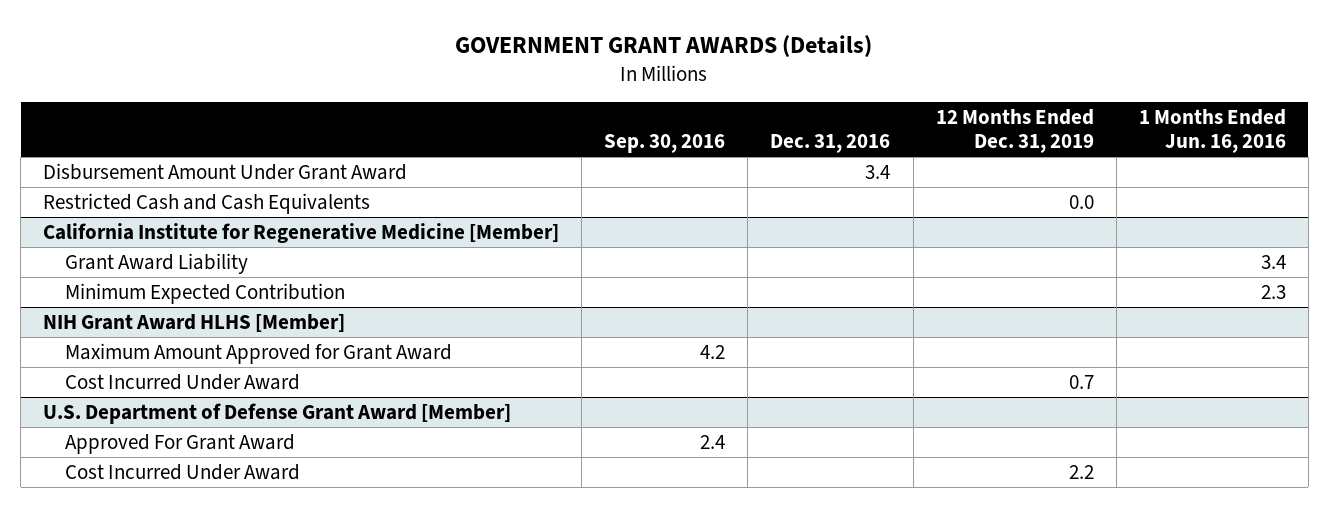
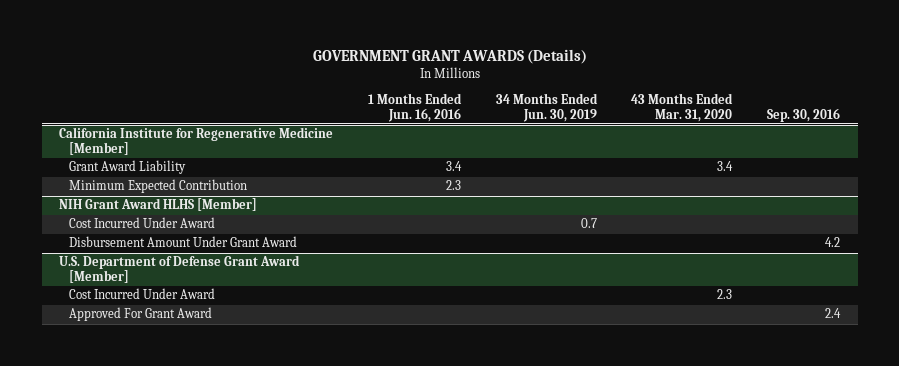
[770,134,891,154] Dec. 31, 2016 -> none
[935,109,1094,154] 12 Months Ended Dec. 31, 2019 -> none
none -> [495,92,598,122] 34 Months Ended Jun. 30, 2019
none -> [631,92,734,122] 43 Months Ended Mar. 31, 2020
[43,163,408,181] Disbursement Amount Under Grant Award -> none
[43,193,371,215] Restricted Cash and Cash Equivalents -> none
[64,343,452,365] Maximum Amount Approved for Grant Award -> none
none -> [68,236,297,248] Disbursement Amount Under Grant Award
[64,434,295,455] Approved For Grant Award -> [68,307,212,322] Approved For Grant Award

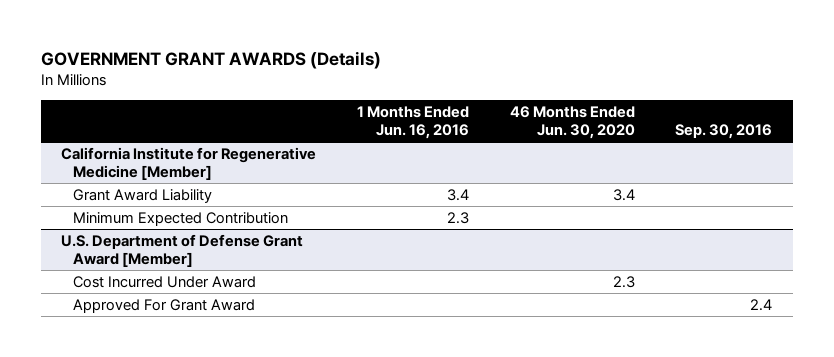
[495,92,598,122] 34 Months Ended Jun. 30, 2019 -> none
[631,92,734,122] 43 Months Ended Mar. 31, 2020 -> none
none -> [509,106,635,140] 46 Months Ended Jun. 30, 2020
[59,198,258,212] NIH Grant Award HLHS [Member] -> none
[68,217,215,229] Cost Incurred Under Award -> none
[68,236,297,248] Disbursement Amount Under Grant Award -> none

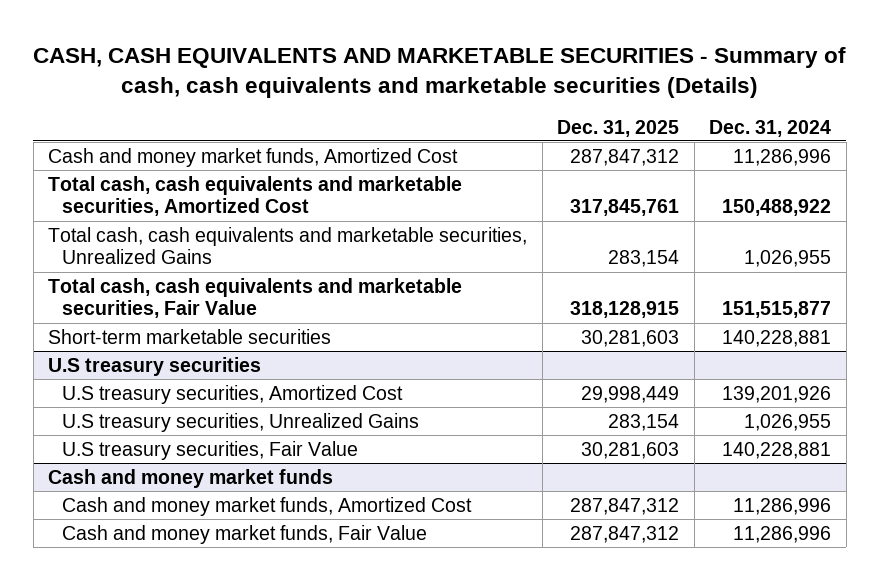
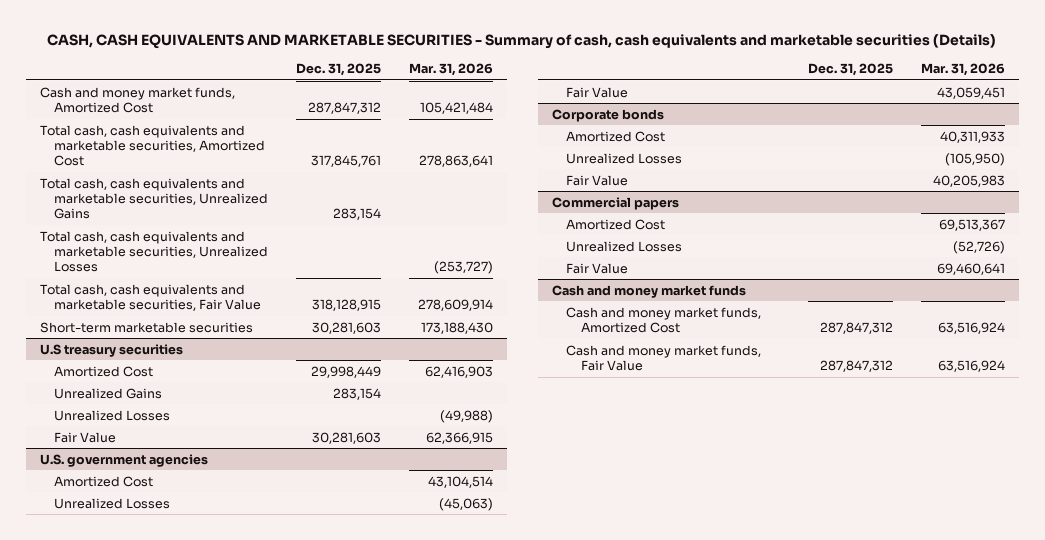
[709,119,832,137] Dec. 31, 2024 -> none
none -> [408,63,493,77] Mar. 31, 2026
none -> [39,230,269,273] Total cash, cash equivalents and marketable securities, Unrealized Losses
[62,384,404,404] U.S treasury securities, Amortized Cost -> [54,365,154,377] Amortized Cost
[62,412,420,432] U.S treasury securities, Unrealized Gains -> [54,387,163,399] Unrealized Gains
none -> [54,409,171,421] Unrealized Losses
[62,440,359,460] U.S treasury securities, Fair Value -> [54,431,117,443] Fair Value
none -> [39,453,208,467] U.S. government agencies
none -> [54,475,154,487] Amortized Cost
none -> [54,497,171,509] Unrealized Losses
none -> [566,86,629,98] Fair Value
none -> [551,108,664,122] Corporate bonds
none -> [566,130,666,142] Amortized Cost
none -> [566,152,683,164] Unrealized Losses
none -> [566,174,629,186] Fair Value
none -> [551,196,679,210] Commercial papers
none -> [566,218,666,230] Amortized Cost
none -> [566,240,683,252] Unrealized Losses
none -> [566,262,629,274] Fair Value

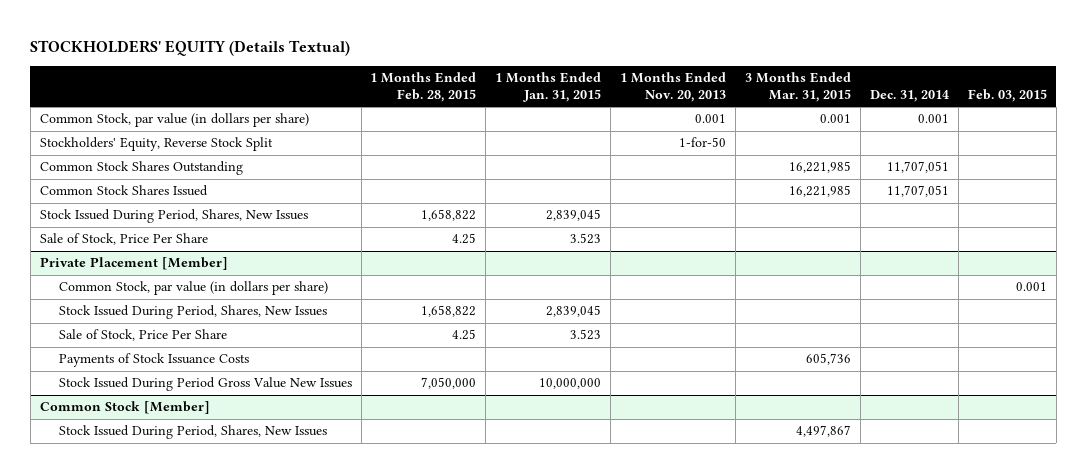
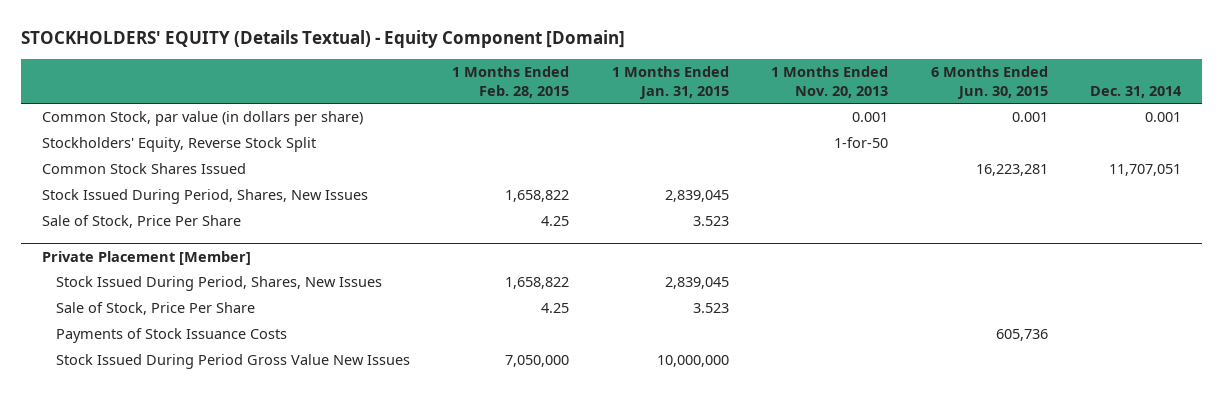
[30,39,351,56] STOCKHOLDERS' EQUITY (Details Textual) -> [21,30,626,49] STOCKHOLDERS' EQUITY (Details Textual) - Equity Component [Domain]
[745,71,852,102] 3 Months Ended Mar. 31, 2015 -> none
[967,88,1047,102] Feb. 03, 2015 -> none
none -> [930,66,1048,99] 6 Months Ended Jun. 30, 2015
[39,161,243,176] Common Stock Shares Outstanding -> none
[58,281,328,296] Common Stock, par value (in dollars per share) -> none
[39,401,210,415] Common Stock [Member] -> none
[58,425,327,440] Stock Issued During Period, Shares, New Issues -> none

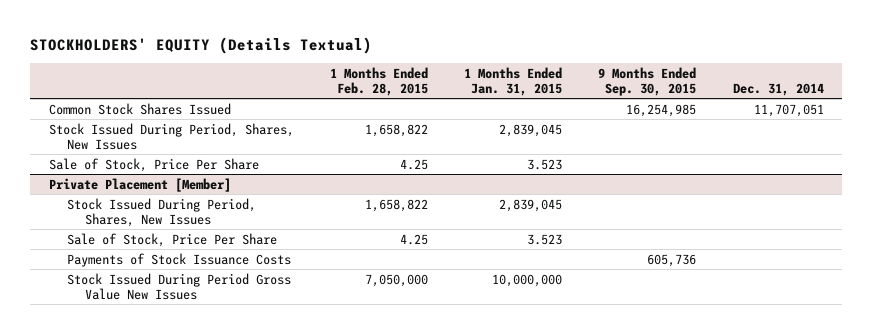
[21,30,626,49] STOCKHOLDERS' EQUITY (Details Textual) - Equity Component [Domain] -> [30,37,373,55] STOCKHOLDERS' EQUITY (Details Textual)
[771,66,889,98] 1 Months Ended Nov. 20, 2013 -> none
[930,66,1048,99] 6 Months Ended Jun. 30, 2015 -> none
none -> [598,66,697,96] 9 Months Ended Sep. 30, 2015
[42,111,364,127] Common Stock, par value (in dollars per share) -> none
[42,137,317,153] Stockholders' Equity, Reverse Stock Split -> none

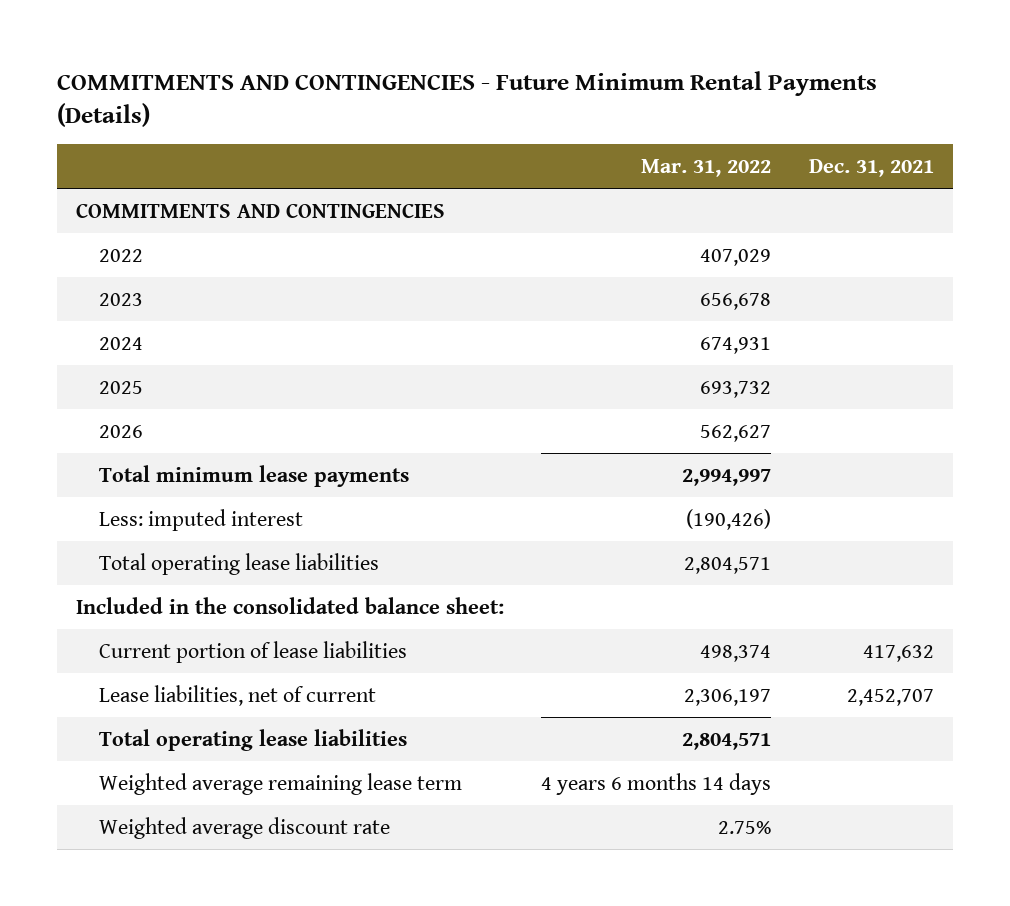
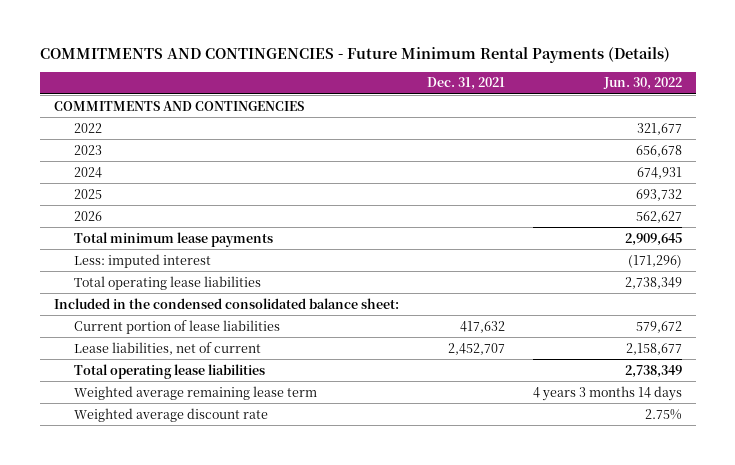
[641,158,772,177] Mar. 31, 2022 -> none
none -> [602,77,682,91] Jun. 30, 2022
[75,596,504,614] Included in the consolidated balance sheet: -> [53,297,399,309] Included in the condensed consolidated balance sheet:

